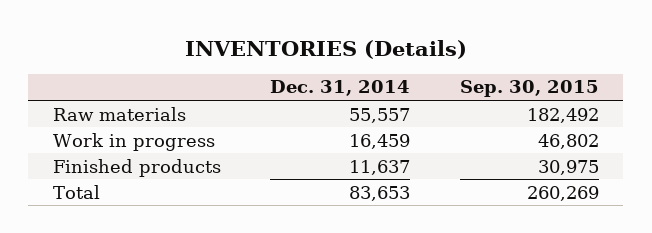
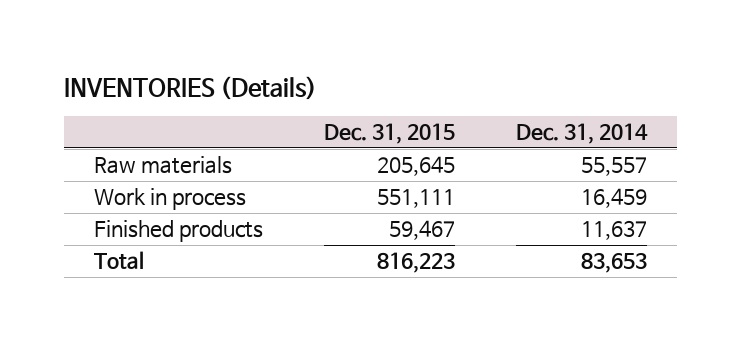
[459,80,599,98] Sep. 30, 2015 -> none
none -> [323,123,455,145] Dec. 31, 2015
[53,132,216,151] Work in progress -> [94,188,247,211] Work in process

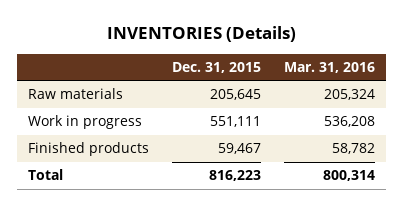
[515,123,648,145] Dec. 31, 2014 -> none
none -> [283,61,375,73] Mar. 31, 2016
[94,188,247,211] Work in process -> [28,115,143,130] Work in progress

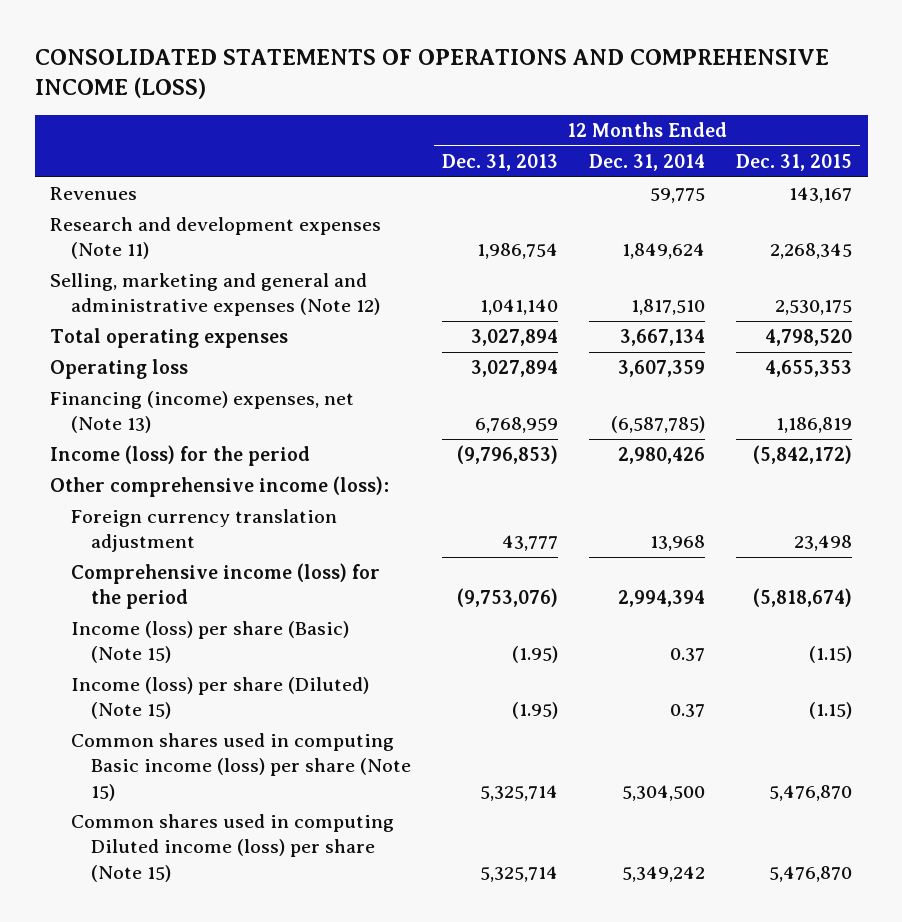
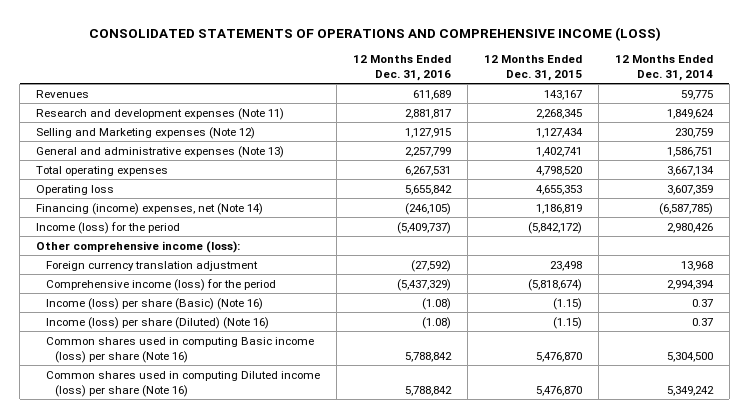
[441,154,558,172] Dec. 31, 2013 -> none
none -> [352,55,451,82] 12 Months Ended Dec. 31, 2016
[50,273,380,317] Selling, marketing and general and administrative expenses (Note 12) -> [36,126,256,139] Selling and Marketing expenses (Note 12)
[630,299,705,316] 1,817,510 -> [674,127,713,138] 230,759
[775,300,853,316] 2,530,175 -> [535,127,583,138] 1,127,434
none -> [36,145,285,158] General and administrative expenses (Note 13)
[50,391,355,434] Financing (income) expenses, net (Note 13) -> [36,202,264,215] Financing (income) expenses, net (Note 14)
[70,621,349,664] Income (loss) per share (Basic) (Note 15) -> [45,297,263,310] Income (loss) per share (Basic) (Note 16)
[70,677,369,720] Income (loss) per share (Diluted) (Note 15) -> [45,316,269,329] Income (loss) per share (Diluted) (Note 16)
[70,733,411,801] Common shares used in computing Basic income (loss) per share (Note 15) -> [45,336,314,363] Common shares used in computing Basic income (loss) per share (Note 16)
[70,814,394,882] Common shares used in computing Diluted income (loss) per share (Note 15) -> [45,370,320,397] Common shares used in computing Diluted income (loss) per share (Note 16)

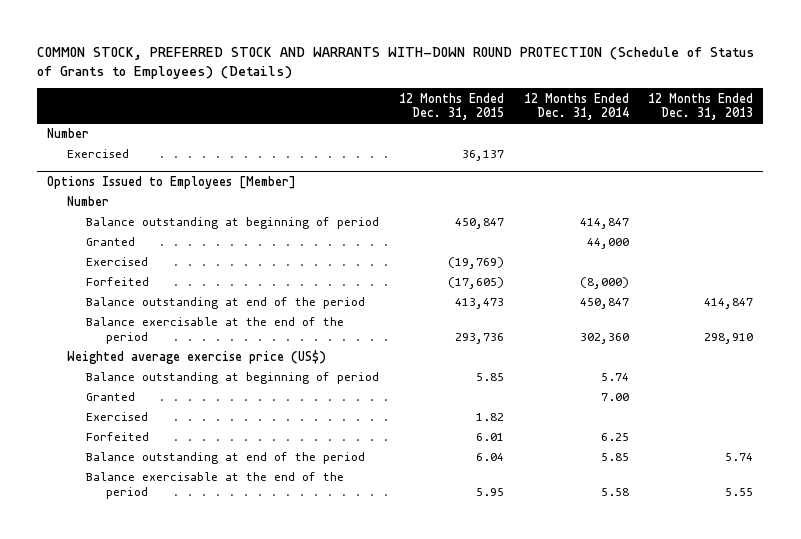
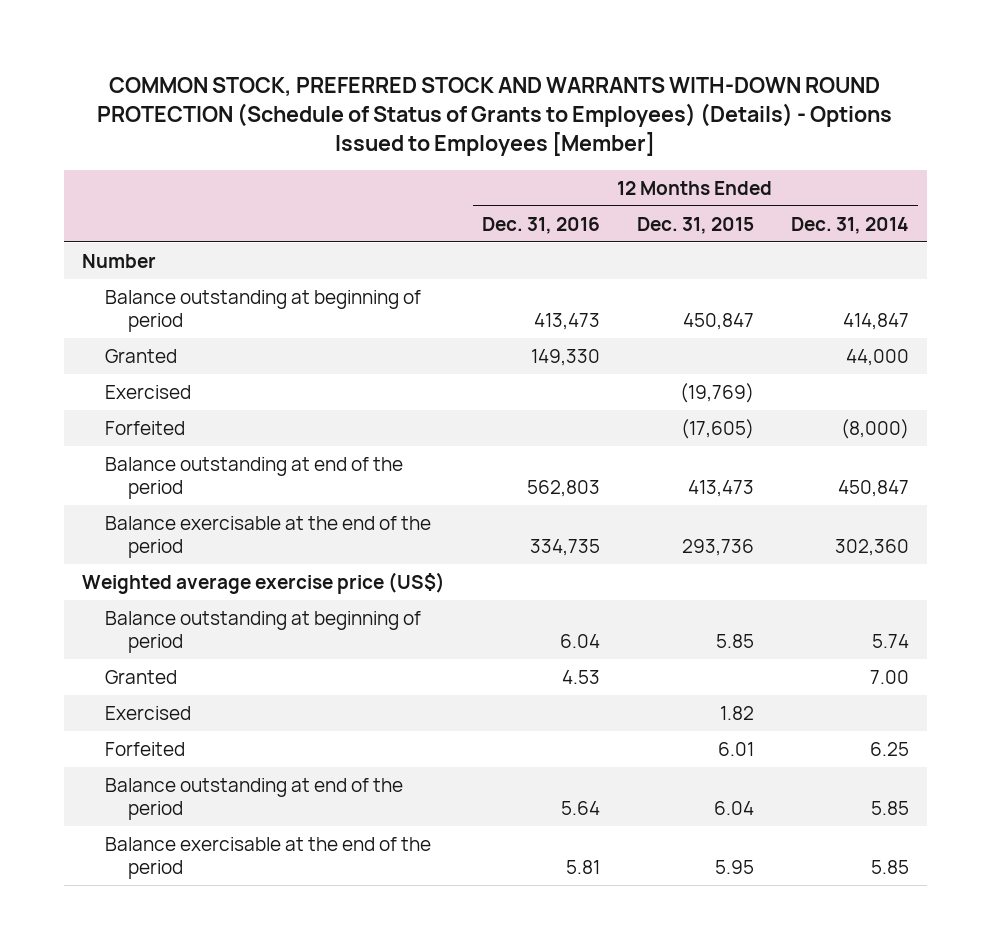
[37,46,755,79] COMMON STOCK, PREFERRED STOCK AND WARRANTS WITH-DOWN ROUND PROTECTION (Schedule of Status of Grants to Employees) (Details) -> [97,76,893,156] COMMON STOCK, PREFERRED STOCK AND WARRANTS WITH-DOWN ROUND PROTECTION (Schedule of Status of Grants to Employees) (Details) - Options Issued to Employees [Member]
[648,92,754,121] 12 Months Ended Dec. 31, 2013 -> none
none -> [481,216,600,234] Dec. 31, 2016
[66,149,129,159] Exercised -> none
[47,175,297,189] Options Issued to Employees [Member] -> none
[66,196,109,207] Number -> none
[600,487,629,496] 5.58 -> [870,860,909,875] 5.85

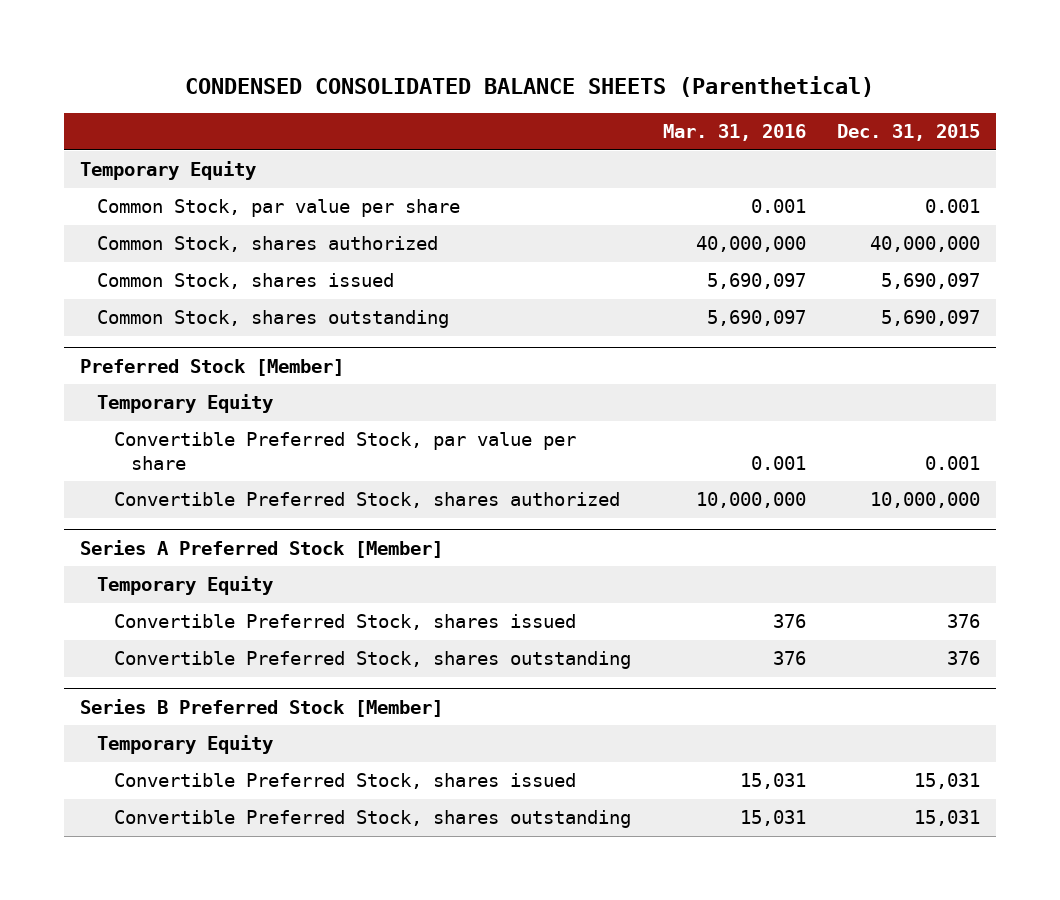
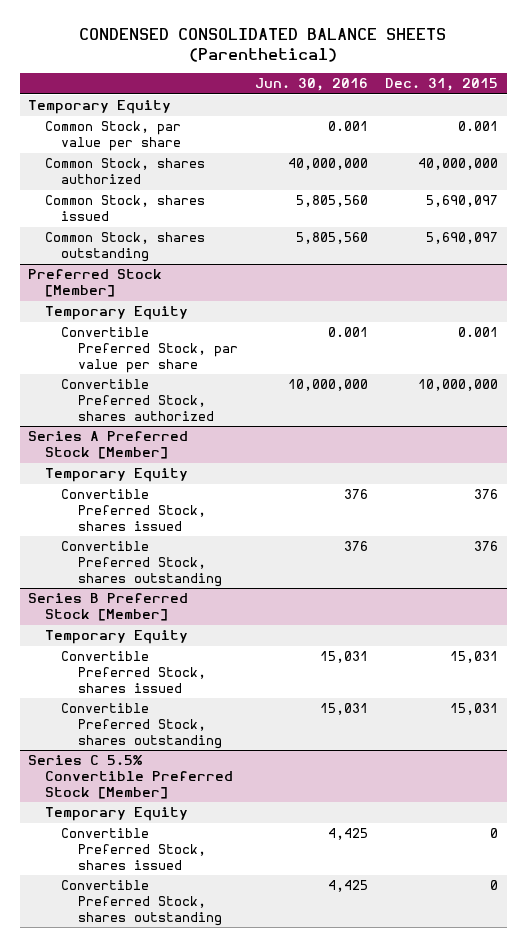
[662,124,806,142] Mar. 31, 2016 -> none
none -> [254,78,368,92] Jun. 30, 2016
none -> [28,755,233,799] Series C 5.5% Convertible Preferred Stock [Member]
none -> [44,807,188,822] Temporary Equity
none -> [61,828,206,870] Convertible Preferred Stock, shares issued
none -> [61,880,222,926] Convertible Preferred Stock, shares outstanding

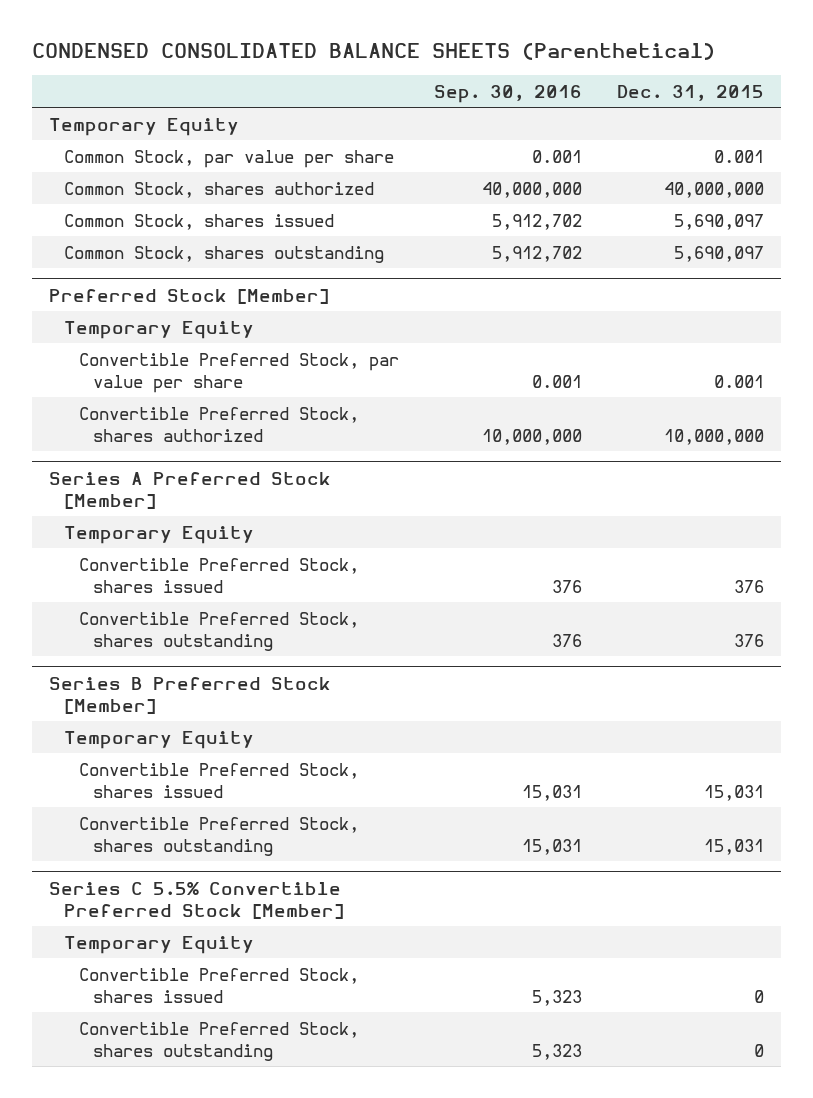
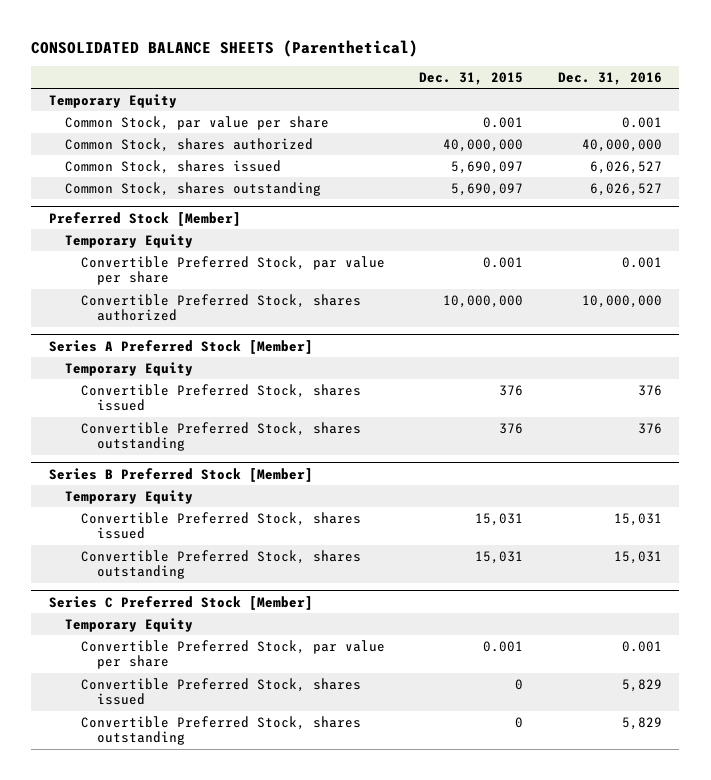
[31,43,715,61] CONDENSED CONSOLIDATED BALANCE SHEETS (Parenthetical) -> [31,39,419,57] CONSOLIDATED BALANCE SHEETS (Parenthetical)
[433,84,582,103] Sep. 30, 2016 -> none
none -> [557,71,662,85] Dec. 31, 2016
[49,881,344,919] Series C 5.5% Convertible Preferred Stock [Member] -> [48,595,313,610] Series C Preferred Stock [Member]
none -> [80,639,385,670] Convertible Preferred Stock, par value per share

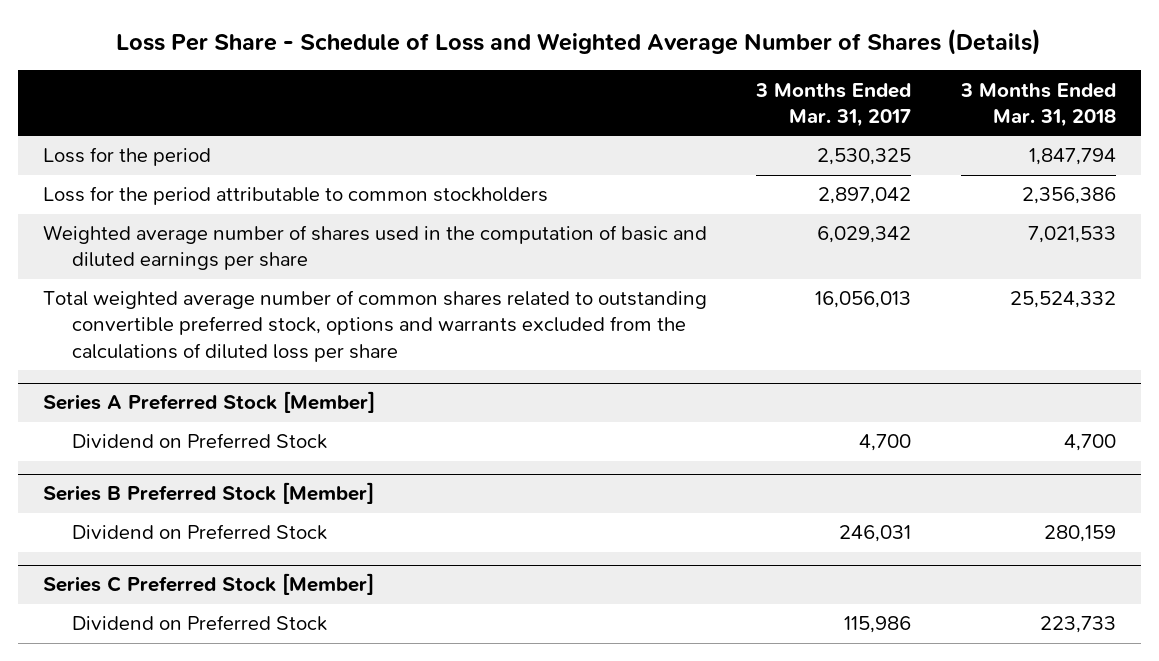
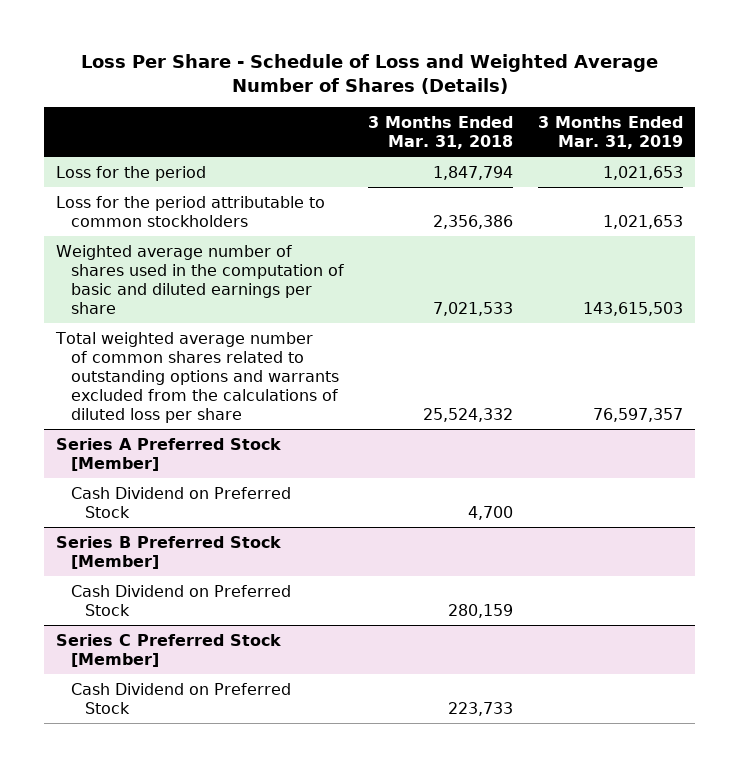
[755,82,912,127] 3 Months Ended Mar. 31, 2017 -> none
none -> [537,115,683,149] 3 Months Ended Mar. 31, 2019
[42,290,707,362] Total weighted average number of common shares related to outstanding convertible preferred stock, options and warrants excluded from the calculations of diluted loss per share -> [55,331,339,423] Total weighted average number of common shares related to outstanding options and warrants excluded from the calculations of diluted loss per share
[72,433,328,450] Dividend on Preferred Stock -> [70,486,291,518] Cash Dividend on Preferred Stock
[72,524,328,541] Dividend on Preferred Stock -> [70,584,291,616] Cash Dividend on Preferred Stock
[72,615,328,632] Dividend on Preferred Stock -> [70,682,291,714] Cash Dividend on Preferred Stock

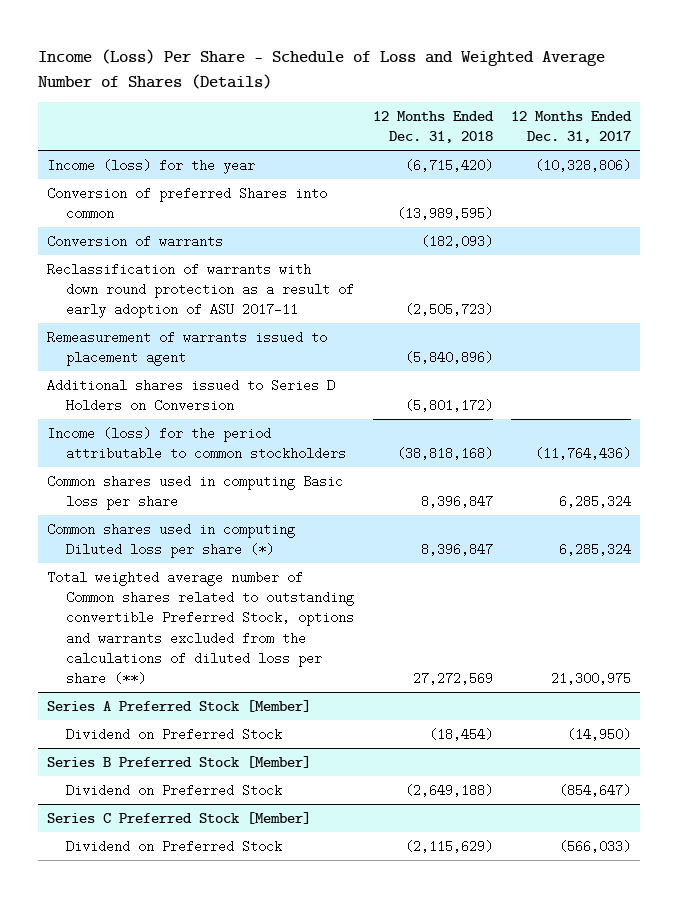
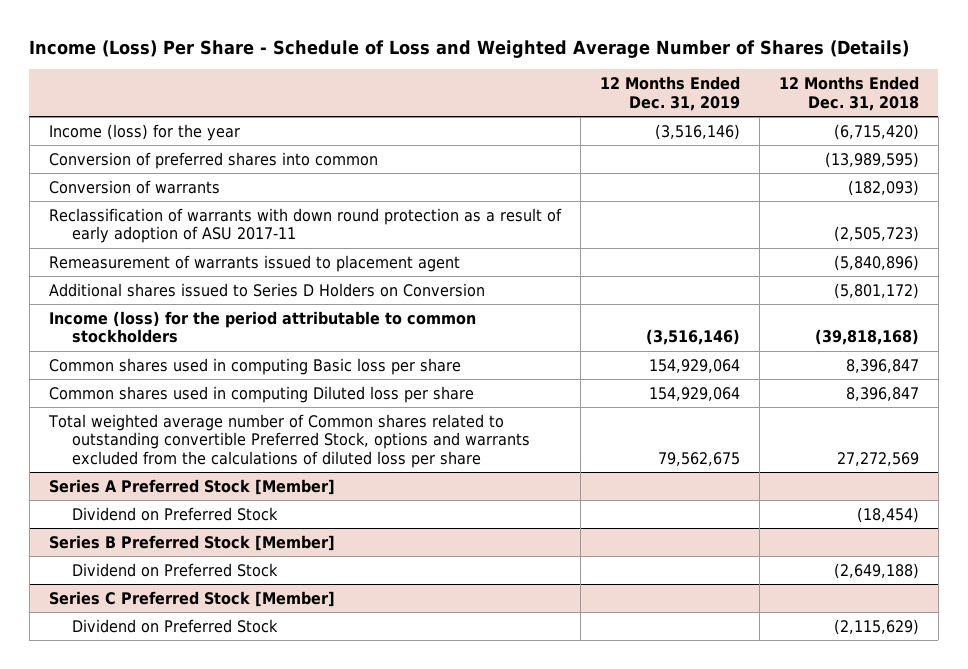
[511,110,633,144] 12 Months Ended Dec. 31, 2017 -> none
none -> [599,76,740,111] 12 Months Ended Dec. 31, 2019
[46,186,327,220] Conversion of preferred Shares into common -> [48,151,378,169] Conversion of preferred shares into common
[396,446,493,460] (38,818,168) -> [814,329,919,346] (39,818,168)
[46,522,295,558] Common shares used in computing Diluted loss per share (*) -> [48,385,474,403] Common shares used in computing Diluted loss per share
[46,570,355,686] Total weighted average number of Common shares related to outstanding convertible Preferred Stock, options and warrants excluded from the calculations of diluted loss per share (**) -> [47,413,531,469] Total weighted average number of Common shares related to outstanding convertible Preferred Stock, options and warrants excluded from the calculations of diluted loss per share

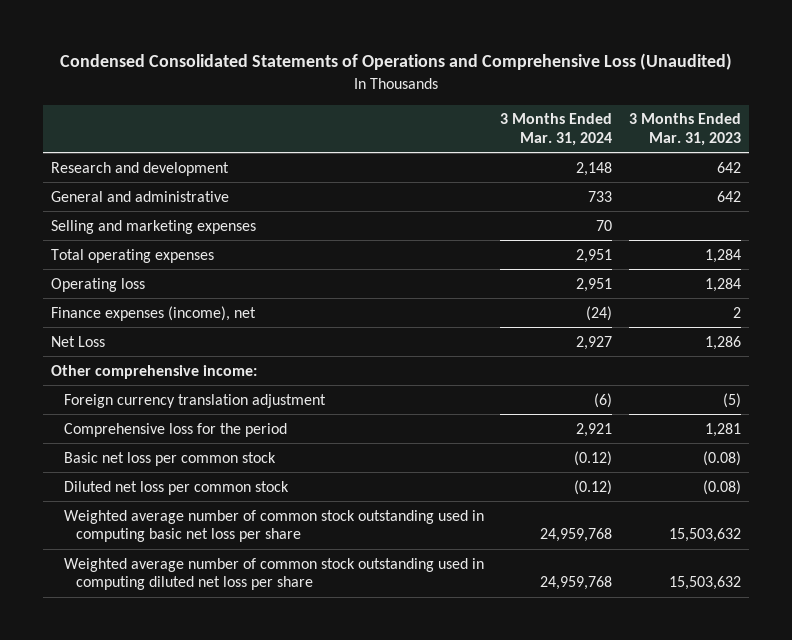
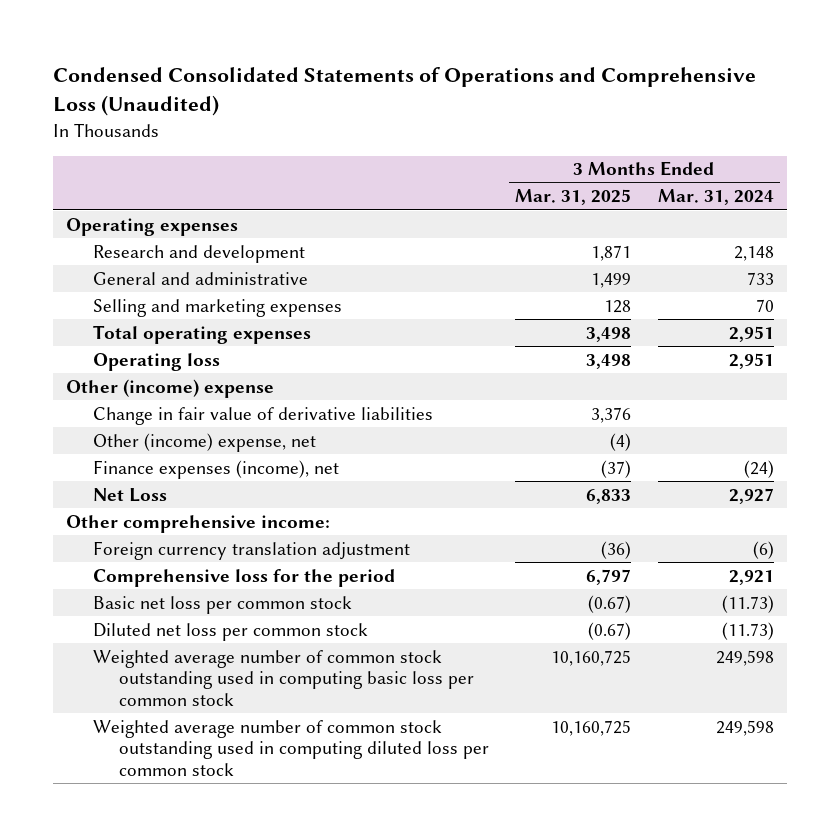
[628,113,741,146] 3 Months Ended Mar. 31, 2023 -> none
none -> [515,189,632,206] Mar. 31, 2025
none -> [66,217,239,236] Operating expenses
none -> [66,378,275,398] Other (income) expense
none -> [92,406,433,425] Change in fair value of derivative liabilities
none -> [92,432,316,452] Other (income) expense, net
[574,450,613,466] (0.12) -> [721,594,774,613] (11.73)
[574,479,613,495] (0.12) -> [721,621,774,640] (11.73)
[63,509,484,543] Weighted average number of common stock outstanding used in computing basic net loss per share -> [92,649,474,706] Weighted average number of common stock outstanding used in computing basic loss per common stock
[540,528,613,543] 24,959,768 -> [715,649,774,666] 249,598
[63,557,484,591] Weighted average number of common stock outstanding used in computing diluted net loss per share -> [92,719,489,776] Weighted average number of common stock outstanding used in computing diluted loss per common stock
[540,576,613,591] 24,959,768 -> [715,719,774,736] 249,598

